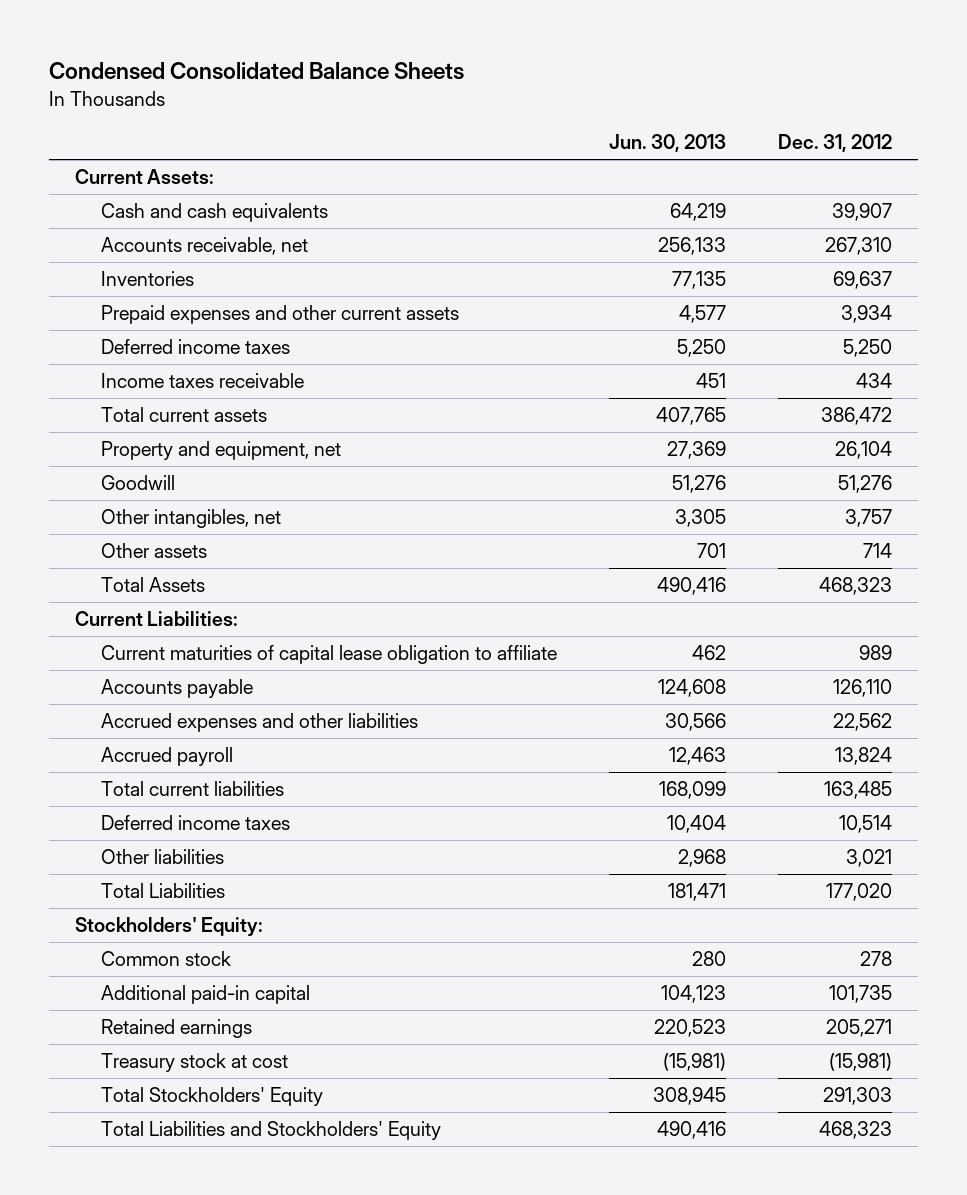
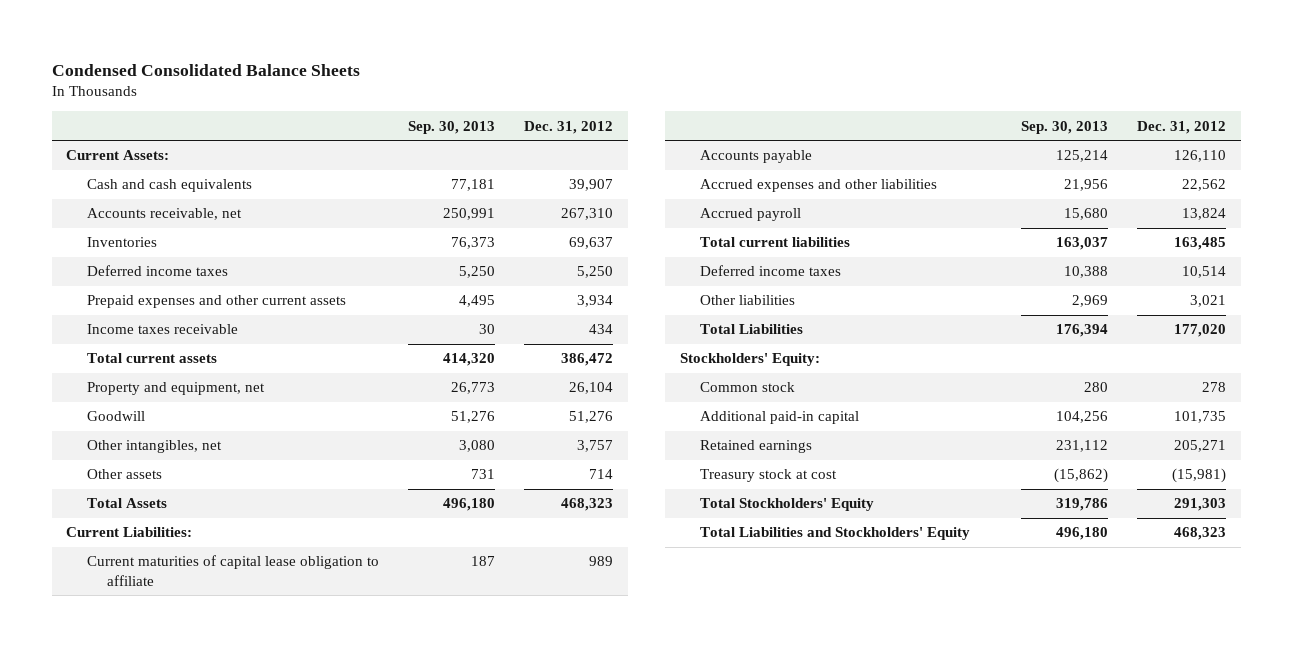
[608,134,726,153] Jun. 30, 2013 -> none
none -> [407,120,495,134] Sep. 30, 2013
[100,305,459,325] Prepaid expenses and other current assets -> [86,295,346,309] Prepaid expenses and other current assets

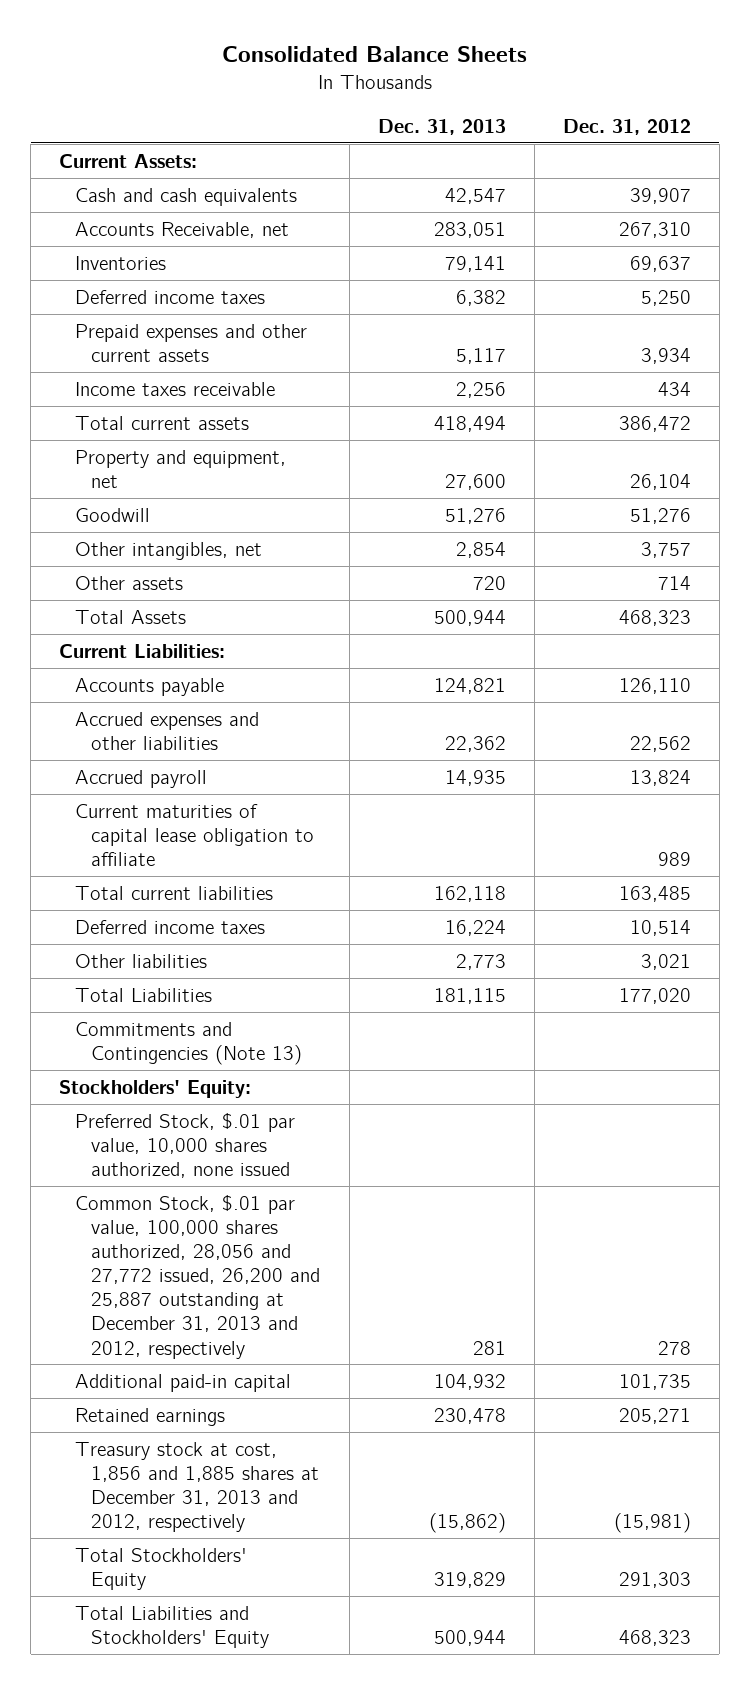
[51,63,360,76] Condensed Consolidated Balance Sheets -> [221,45,527,62] Consolidated Balance Sheets
[407,120,495,134] Sep. 30, 2013 -> none
none -> [377,118,506,135] Dec. 31, 2013
[86,208,242,221] Accounts receivable, net -> [75,221,290,238] Accounts Receivable, net
[86,555,379,586] Current maturities of capital lease obligation to affiliate -> [75,803,315,866] Current maturities of capital lease obligation to affiliate
none -> [75,1021,303,1065] Commitments and Contingencies (Note 13)
none -> [75,1112,296,1178] Preferred Stock, $.01 par value, 10,000 shares authorized, none issued
[700,382,796,393] Common stock -> [75,1194,321,1359] Common Stock, $.01 par value, 100,000 shares authorized, 28,056 and 27,772 issued, 26,200 and 25,887 outstanding at December 31, 2013 and 2012, respectively
[700,469,838,483] Treasury stock at cost -> [75,1441,320,1533] Treasury stock at cost, 1,856 and 1,885 shares at December 31, 2013 and 2012, respectively

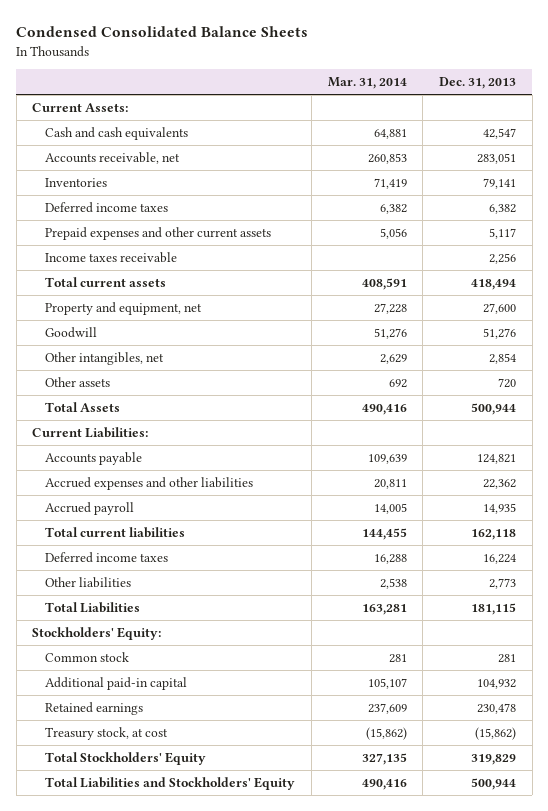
[221,45,527,62] Consolidated Balance Sheets -> [16,26,309,38] Condensed Consolidated Balance Sheets
[562,118,691,135] Dec. 31, 2012 -> none
none -> [327,77,407,90] Mar. 31, 2014
[75,221,290,238] Accounts Receivable, net -> [45,151,181,164] Accounts receivable, net
[75,803,315,866] Current maturities of capital lease obligation to affiliate -> none
[75,1021,303,1065] Commitments and Contingencies (Note 13) -> none
[75,1112,296,1178] Preferred Stock, $.01 par value, 10,000 shares authorized, none issued -> none
[75,1194,321,1359] Common Stock, $.01 par value, 100,000 shares authorized, 28,056 and 27,772 issued, 26,200 and 25,887 outstanding at December 31, 2013 and 2012, respectively -> [45,651,130,662] Common stock
[75,1441,320,1533] Treasury stock at cost, 1,856 and 1,885 shares at December 31, 2013 and 2012, respectively -> [45,726,169,740] Treasury stock, at cost

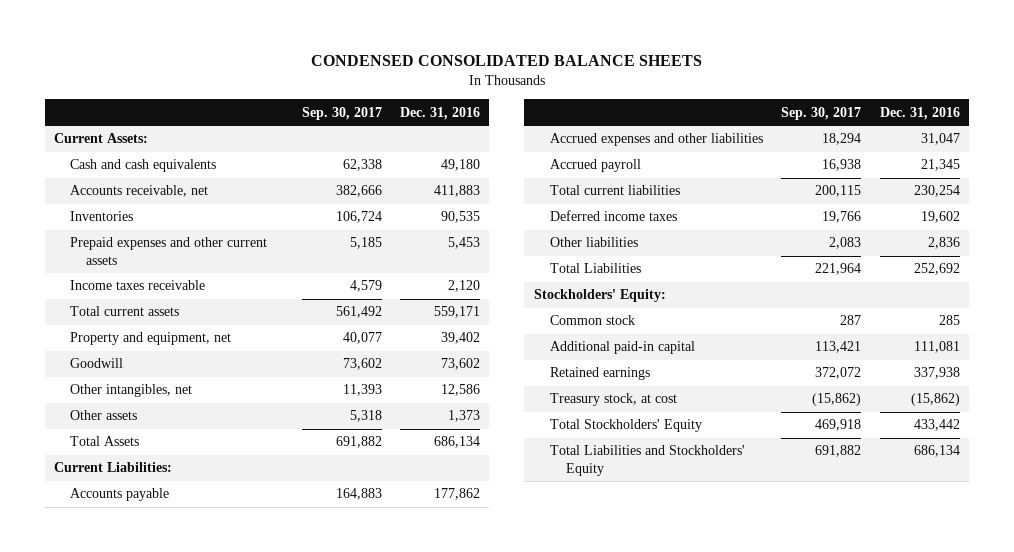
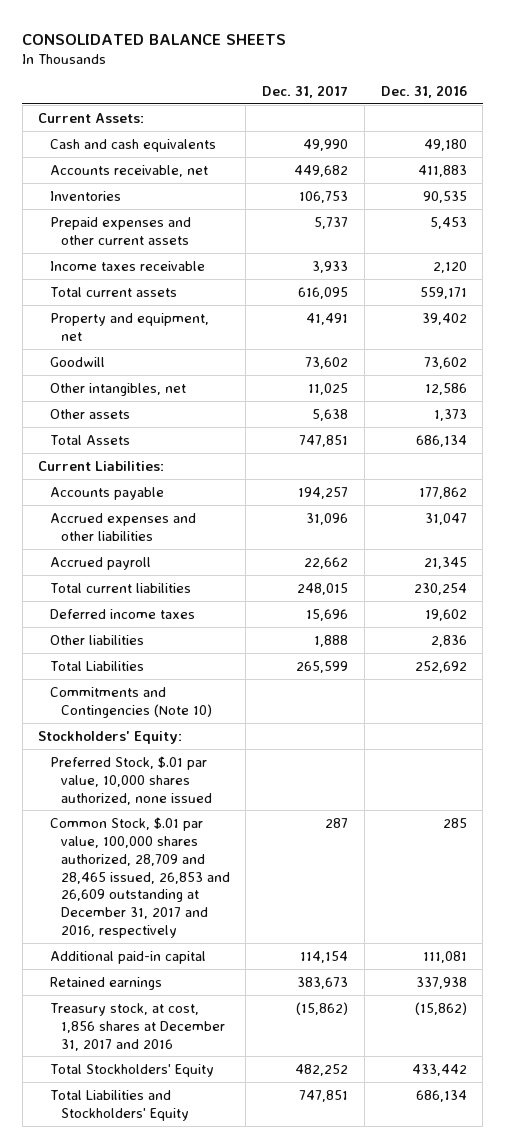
[310,55,702,67] CONDENSED CONSOLIDATED BALANCE SHEETS -> [22,33,287,45] CONSOLIDATED BALANCE SHEETS
[301,106,382,120] Sep. 30, 2017 -> none
none -> [262,85,349,99] Dec. 31, 2017
none -> [49,686,212,718] Commitments and Contingencies (Note 10)
none -> [49,755,212,805] Preferred Stock, $.01 par value, 10,000 shares authorized, none issued
[549,315,635,326] Common stock -> [49,816,230,939] Common Stock, $.01 par value, 100,000 shares authorized, 28,709 and 28,465 issued, 26,853 and 26,609 outstanding at December 31, 2017 and 2016, respectively
[549,393,677,407] Treasury stock, at cost -> [49,1002,225,1051] Treasury stock, at cost, 1,856 shares at December 31, 2017 and 2016

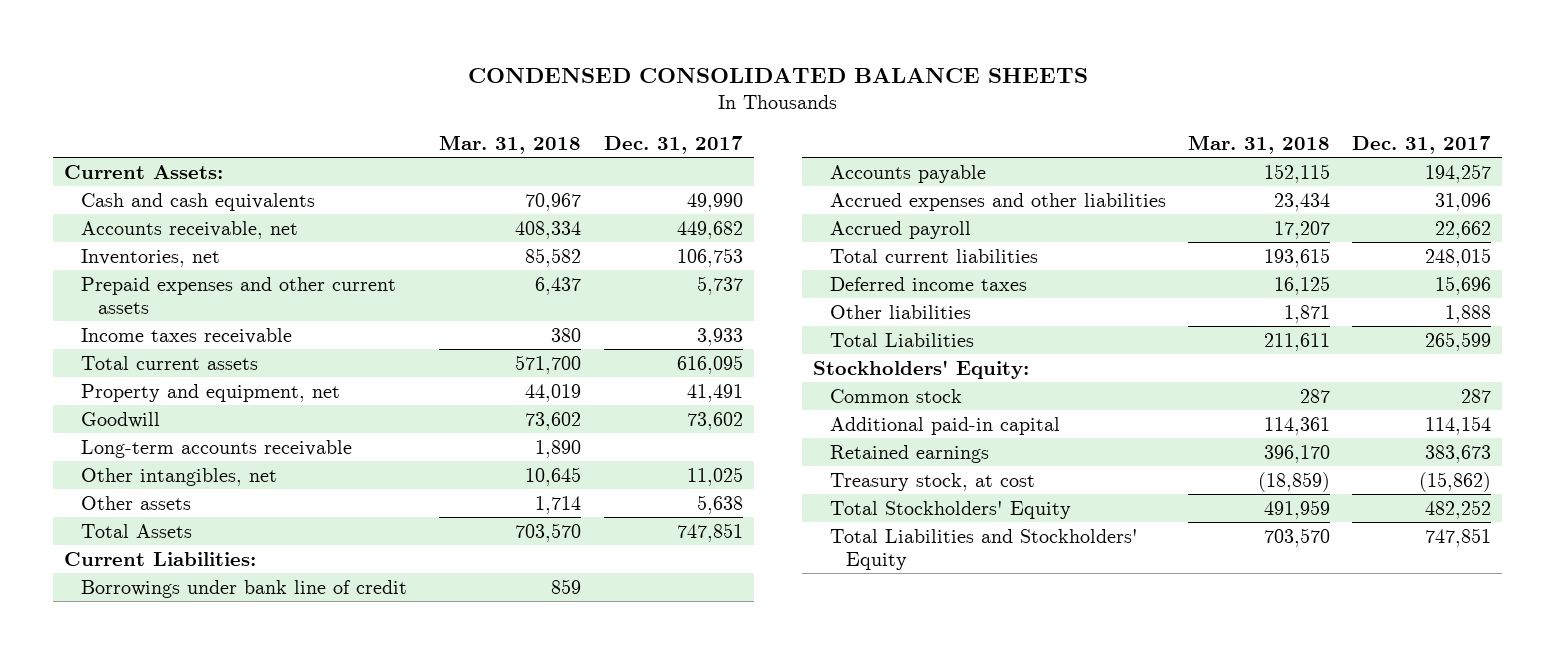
[22,33,287,45] CONSOLIDATED BALANCE SHEETS -> [467,68,1088,84] CONDENSED CONSOLIDATED BALANCE SHEETS
[380,85,467,99] Dec. 31, 2016 -> none
none -> [439,134,582,154] Mar. 31, 2018
[49,190,121,201] Inventories -> [81,248,221,267] Inventories, net
none -> [81,439,353,458] Long-term accounts receivable
none -> [81,579,408,598] Borrowings under bank line of credit
[49,686,212,718] Commitments and Contingencies (Note 10) -> none
[49,755,212,805] Preferred Stock, $.01 par value, 10,000 shares authorized, none issued -> none
[49,816,230,939] Common Stock, $.01 par value, 100,000 shares authorized, 28,709 and 28,465 issued, 26,853 and 26,609 outstanding at December 31, 2017 and 2016, respectively -> [829,388,962,403] Common stock
[49,1002,225,1051] Treasury stock, at cost, 1,856 shares at December 31, 2017 and 2016 -> [829,472,1035,491] Treasury stock, at cost

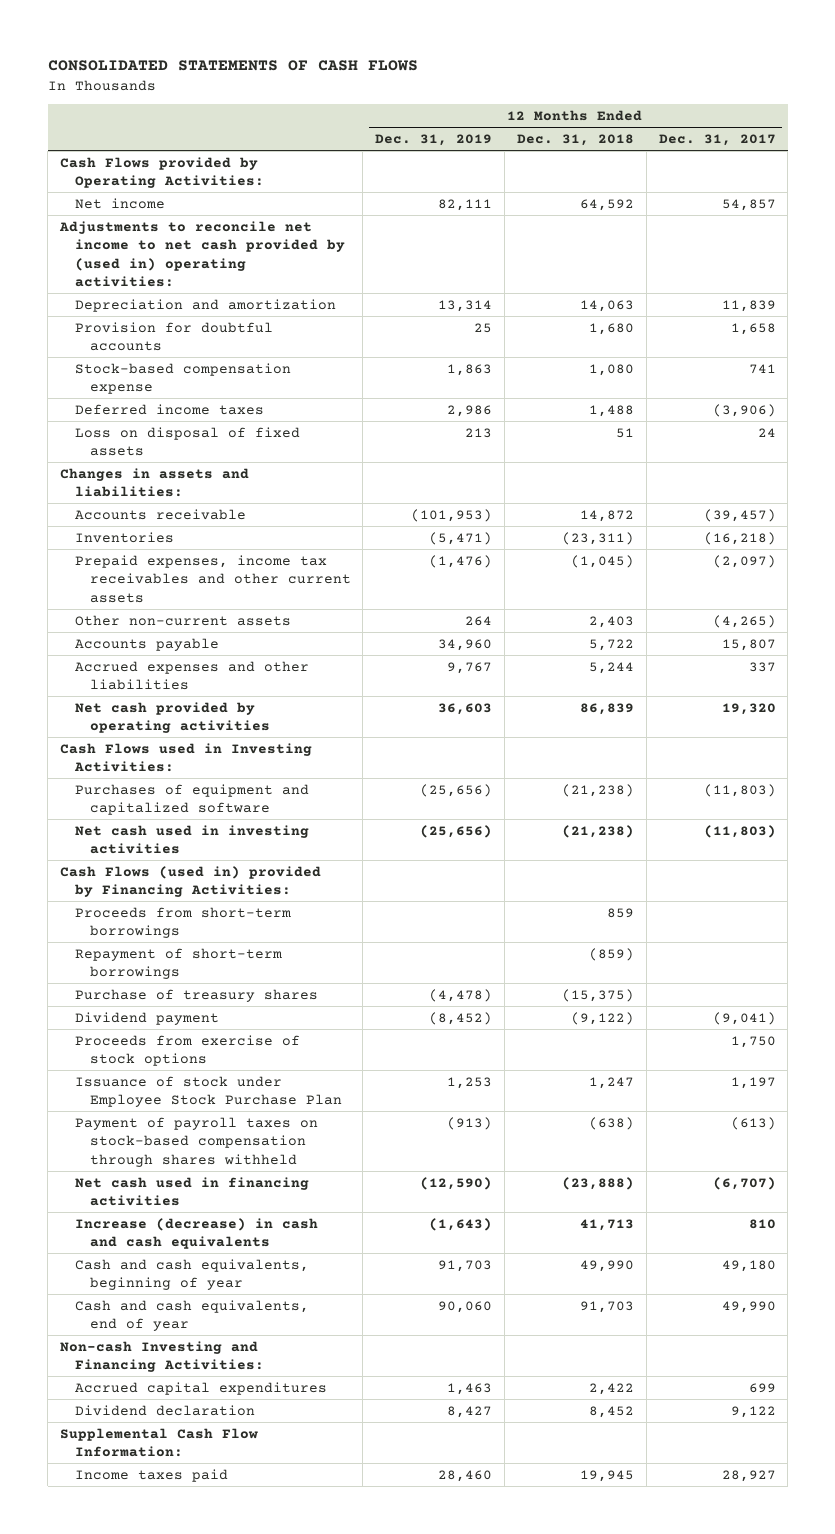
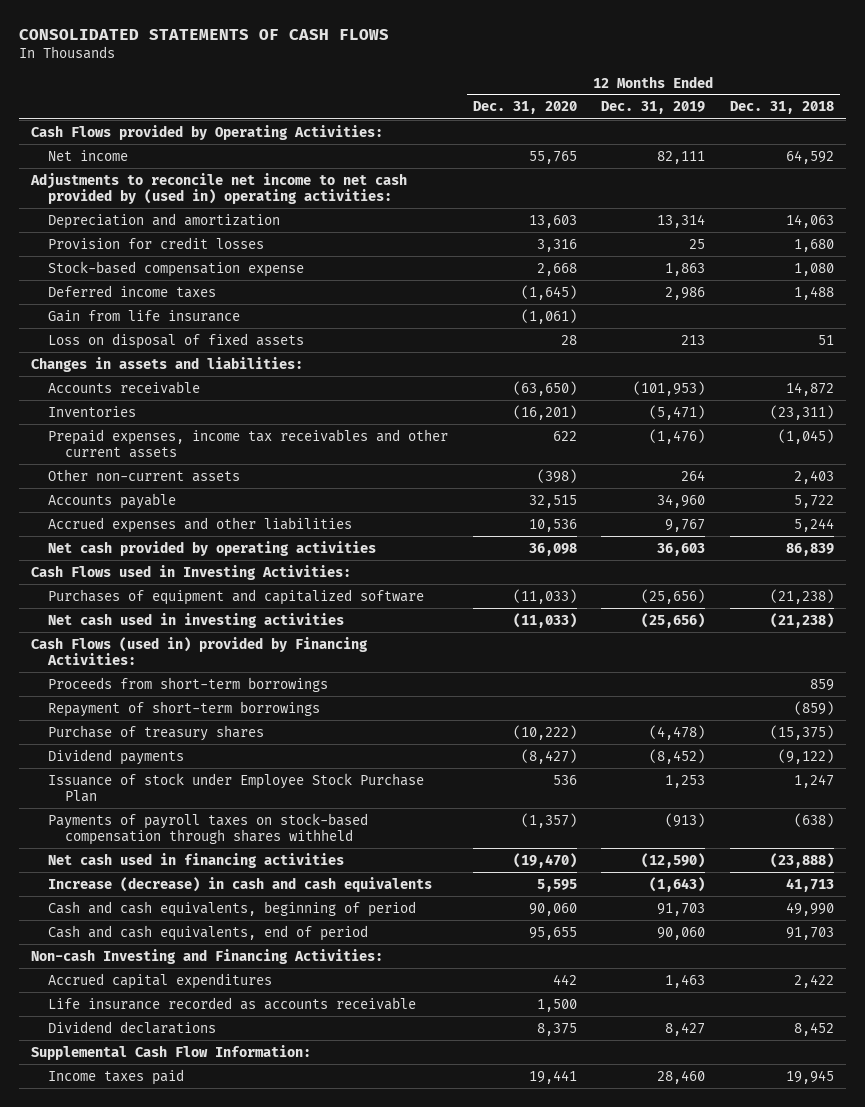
[658,133,776,146] Dec. 31, 2017 -> none
none -> [472,101,577,115] Dec. 31, 2020
[74,321,273,352] Provision for doubtful accounts -> [48,236,265,249] Provision for credit losses
none -> [48,309,241,322] Gain from life insurance
[74,1034,300,1067] Proceeds from exercise of stock options -> none
[74,1011,219,1025] Dividend payment -> [48,748,185,765] Dividend payments
[74,1116,318,1167] Payment of payroll taxes on stock-based compensation through shares withheld -> [48,812,369,846] Payments of payroll taxes on stock-based compensation through shares withheld
[74,1258,309,1291] Cash and cash equivalents, beginning of year -> [48,900,417,917] Cash and cash equivalents, beginning of period
[74,1299,309,1332] Cash and cash equivalents, end of year -> [48,924,369,941] Cash and cash equivalents, end of period
none -> [48,996,417,1010] Life insurance recorded as accounts receivable
[74,1404,255,1416] Dividend declaration -> [48,1020,217,1034] Dividend declarations

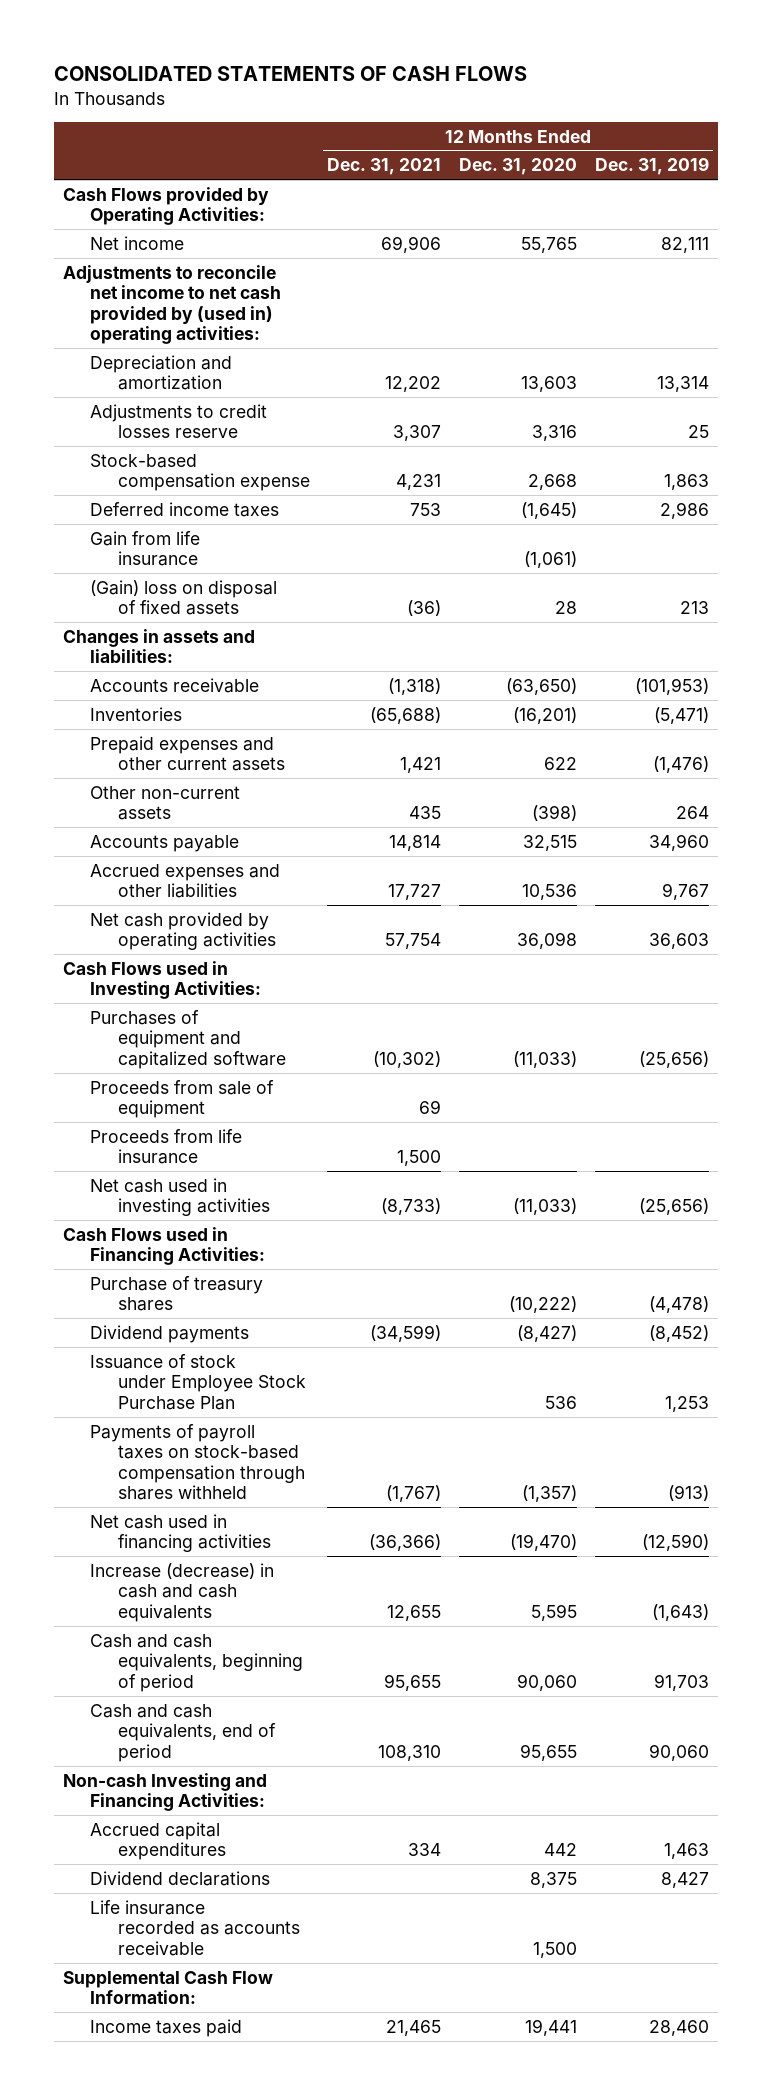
[729,101,834,115] Dec. 31, 2018 -> none
none -> [327,158,442,176] Dec. 31, 2021
[48,236,265,249] Provision for credit losses -> [90,403,268,439] Adjustments to credit losses reserve
[48,332,305,349] Loss on disposal of fixed assets -> [90,579,278,616] (Gain) loss on disposal of fixed assets
[48,428,449,459] Prepaid expenses, income tax receivables and other current assets -> [90,735,285,772] Prepaid expenses and other current assets
none -> [90,1079,275,1119] Proceeds from sale of equipment
none -> [90,1128,243,1165] Proceeds from life insurance
[48,676,329,692] Proceeds from short-term borrowings -> none
[48,700,321,717] Repayment of short-term borrowings -> none
[31,636,369,666] Cash Flows (used in) provided by Financing Activities: -> [63,1226,266,1266] Cash Flows used in Financing Activities:
[48,996,417,1010] Life insurance recorded as accounts receivable -> [90,1899,300,1956] Life insurance recorded as accounts receivable

